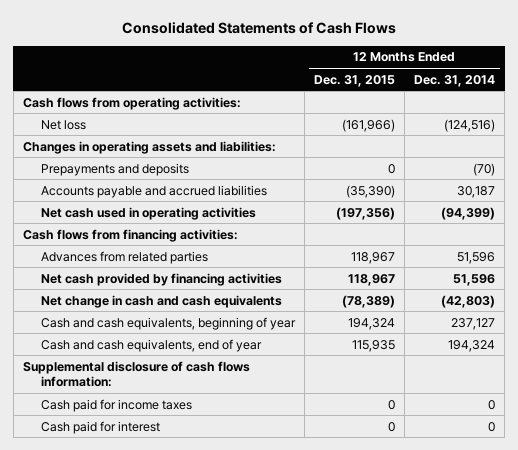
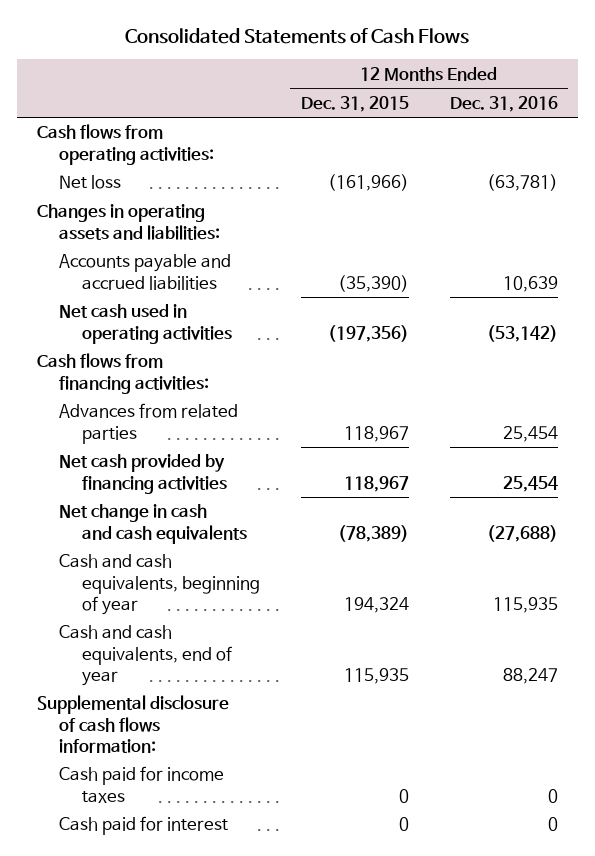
[413,74,495,87] Dec. 31, 2014 -> none
none -> [449,95,558,112] Dec. 31, 2016
[40,162,189,176] Prepayments and deposits -> none

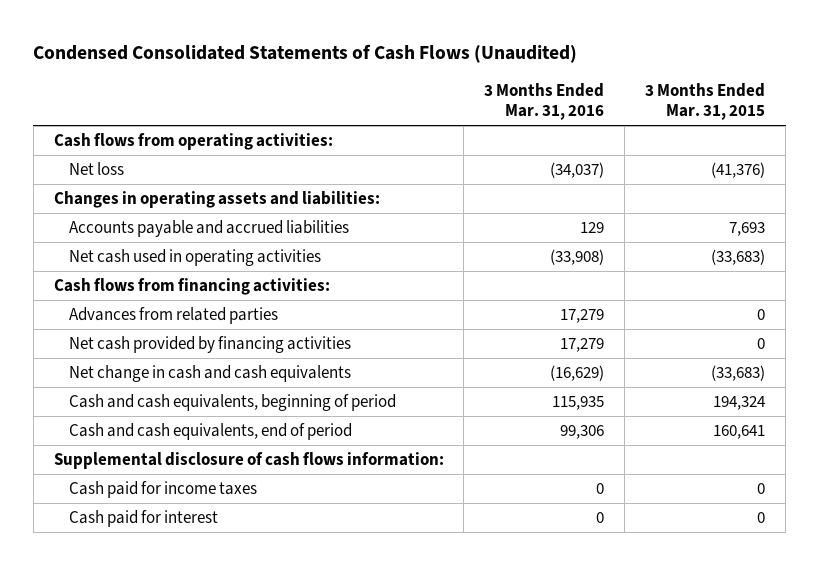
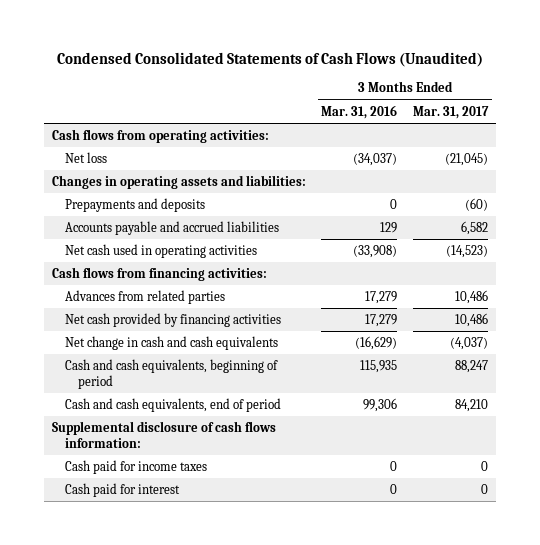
[645,83,766,121] 3 Months Ended Mar. 31, 2015 -> none
none -> [412,105,489,119] Mar. 31, 2017
none -> [65,197,206,212] Prepayments and deposits

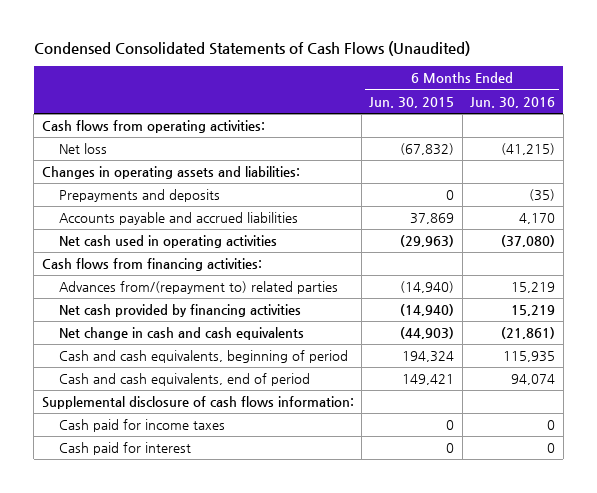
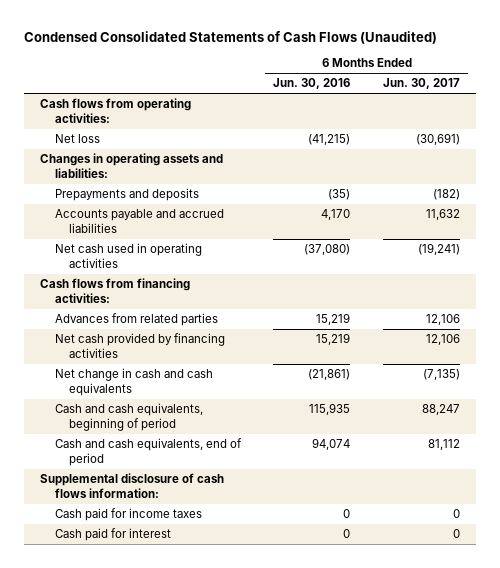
[369,96,455,108] Jun. 30, 2015 -> none
none -> [383,78,461,90] Jun. 30, 2017
[59,281,339,295] Advances from/(repayment to) related parties -> [54,313,218,327] Advances from related parties

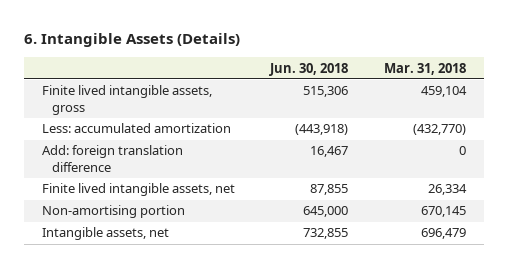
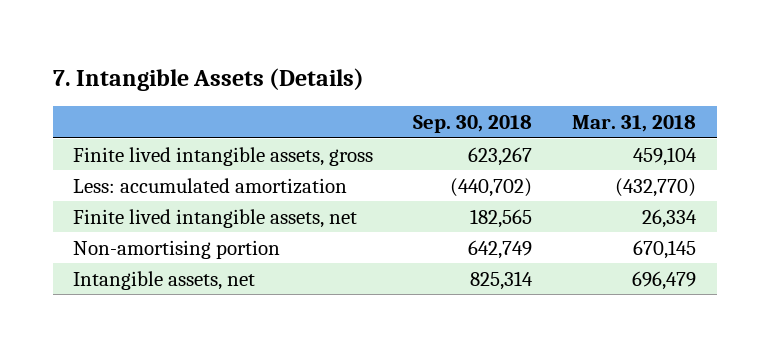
[23,33,240,48] 6. Intangible Assets (Details) -> [53,67,365,91] 7. Intangible Assets (Details)
[269,62,349,76] Jun. 30, 2018 -> none
none -> [413,115,533,134] Sep. 30, 2018
[41,145,183,172] Add: foreign translation difference -> none

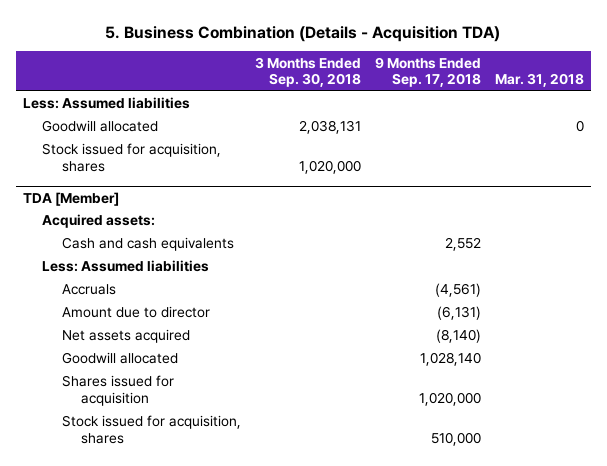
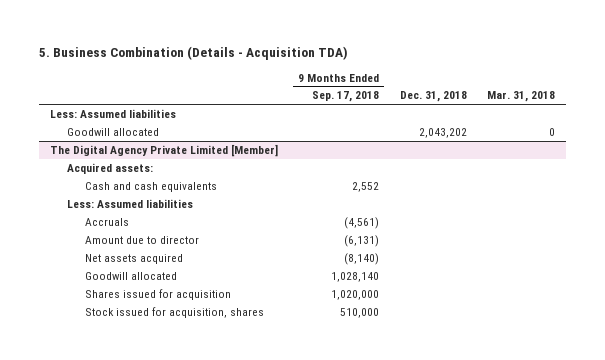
[254,56,361,88] 3 Months Ended Sep. 30, 2018 -> none
none -> [399,91,467,103] Dec. 31, 2018
[42,143,222,172] Stock issued for acquisition, shares -> none
[23,191,120,206] TDA [Member] -> [49,143,278,157] The Digital Agency Private Limited [Member]

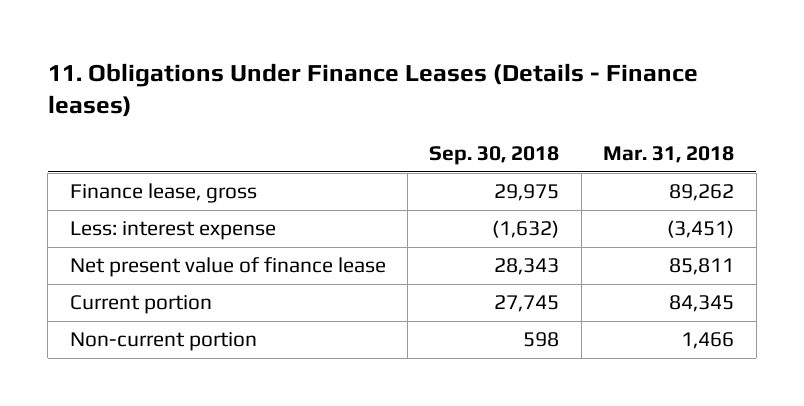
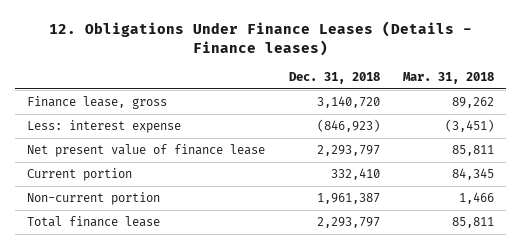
[47,62,698,118] 11. Obligations Under Finance Leases (Details - Finance leases) -> [48,20,472,56] 12. Obligations Under Finance Leases (Details - Finance leases)
[429,145,560,165] Sep. 30, 2018 -> none
none -> [288,72,380,85] Dec. 31, 2018
none -> [26,216,160,228] Total finance lease

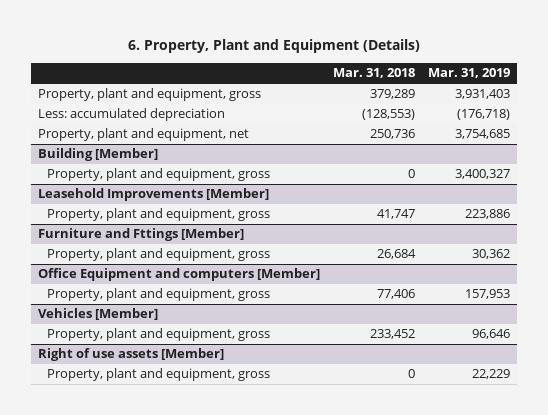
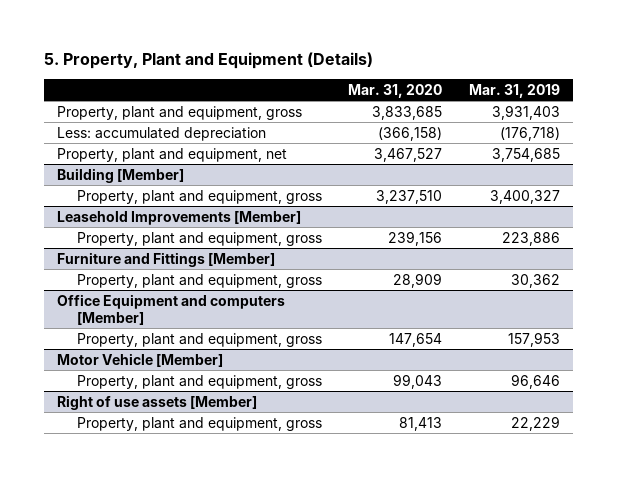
[128,39,421,54] 6. Property, Plant and Equipment (Details) -> [43,52,373,70] 5. Property, Plant and Equipment (Details)
[333,68,416,79] Mar. 31, 2018 -> none
none -> [348,83,443,98] Mar. 31, 2020
[38,228,245,242] Furniture and Fttings [Member] -> [57,251,276,267] Furniture and Fittings [Member]
[38,308,159,321] Vehicles [Member] -> [57,352,224,367] Motor Vehicle [Member]

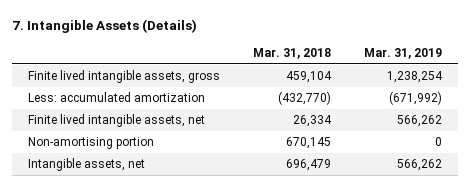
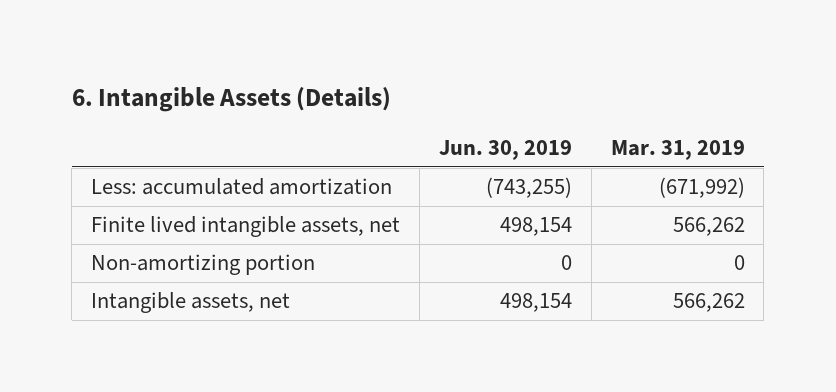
[11,19,197,34] 7. Intangible Assets (Details) -> [71,87,391,113] 6. Intangible Assets (Details)
[252,48,331,60] Mar. 31, 2018 -> none
none -> [438,140,572,161] Jun. 30, 2019
[28,70,221,84] Finite lived intangible assets, gross -> none
[28,137,155,150] Non-amortising portion -> [91,254,316,276] Non-amortizing portion

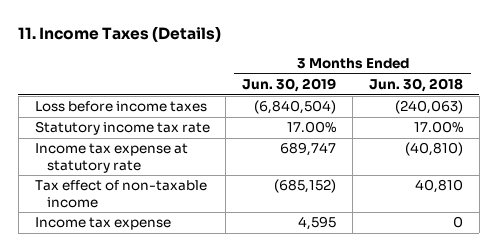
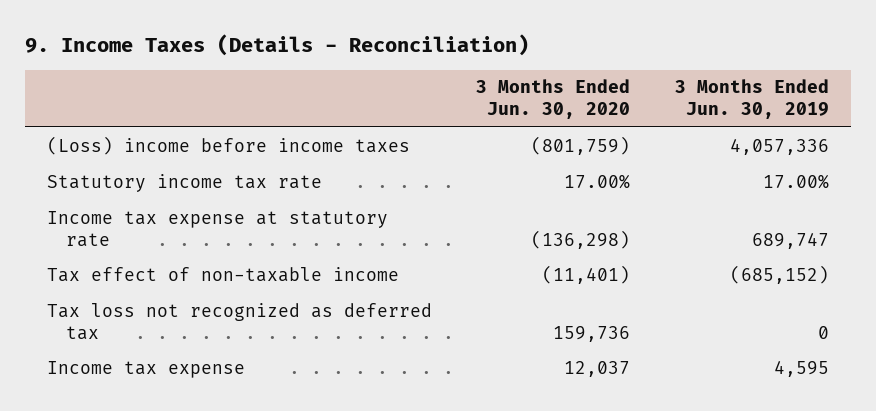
[18,26,222,43] 11. Income Taxes (Details) -> [25,34,530,57] 9. Income Taxes (Details - Reconciliation)
[368,78,463,93] Jun. 30, 2018 -> none
none -> [476,79,631,120] 3 Months Ended Jun. 30, 2020
[34,101,207,113] Loss before income taxes -> [47,135,411,155] (Loss) income before income taxes
[254,100,337,115] (6,840,504) -> [729,137,829,155] 4,057,336
none -> [47,302,433,340] Tax loss not recognized as deferred tax

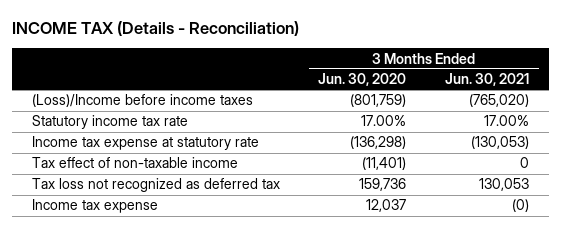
[25,34,530,57] 9. Income Taxes (Details - Reconciliation) -> [12,21,300,37] INCOME TAX (Details - Reconciliation)
[674,79,829,120] 3 Months Ended Jun. 30, 2019 -> none
none -> [445,73,530,87] Jun. 30, 2021
[47,135,411,155] (Loss) income before income taxes -> [31,94,253,108] (Loss)/Income before income taxes

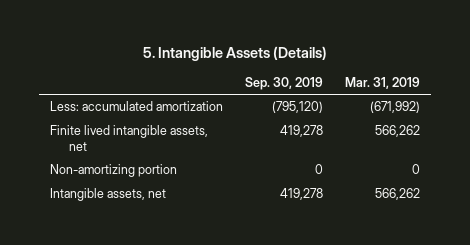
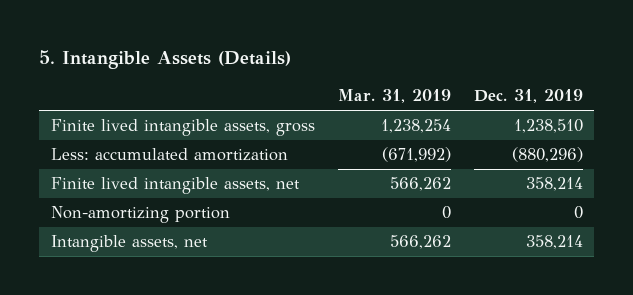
[244,77,323,91] Sep. 30, 2019 -> none
none -> [473,89,583,104] Dec. 31, 2019
none -> [50,119,315,137] Finite lived intangible assets, gross

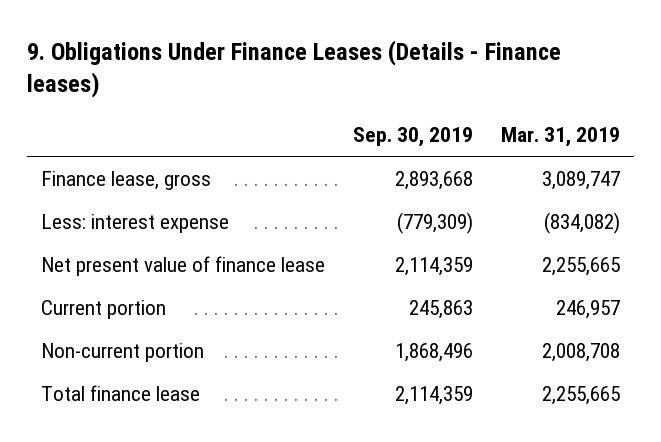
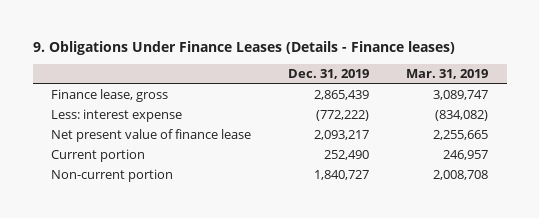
[353,127,474,148] Sep. 30, 2019 -> none
none -> [288,69,370,80] Dec. 31, 2019
[41,384,201,401] Total finance lease -> none

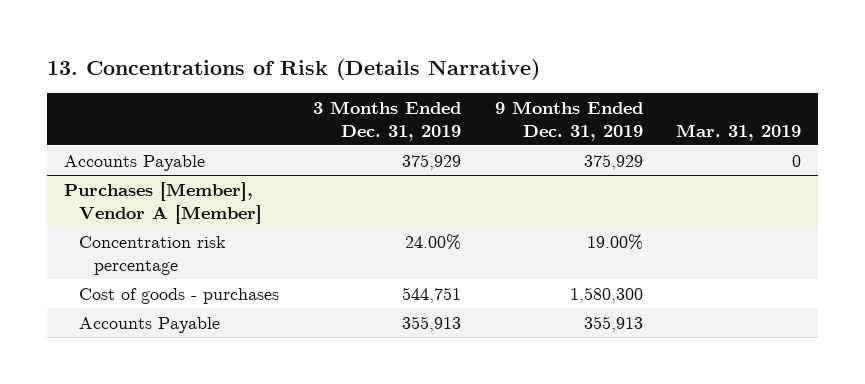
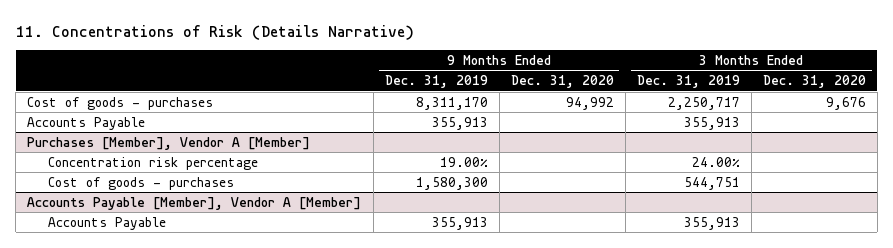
[47,59,541,81] 13. Concentrations of Risk (Details Narrative) -> [15,24,414,40] 11. Concentrations of Risk (Details Narrative)
[676,123,802,141] Mar. 31, 2019 -> none
none -> [510,75,614,89] Dec. 31, 2020
none -> [762,75,866,89] Dec. 31, 2020
none -> [27,96,214,110] Cost of goods - purchases
[401,153,461,170] 375,929 -> [683,116,740,130] 355,913
[583,153,643,170] 375,929 -> [431,116,488,130] 355,913
none -> [27,196,362,210] Accounts Payable [Member], Vendor A [Member]

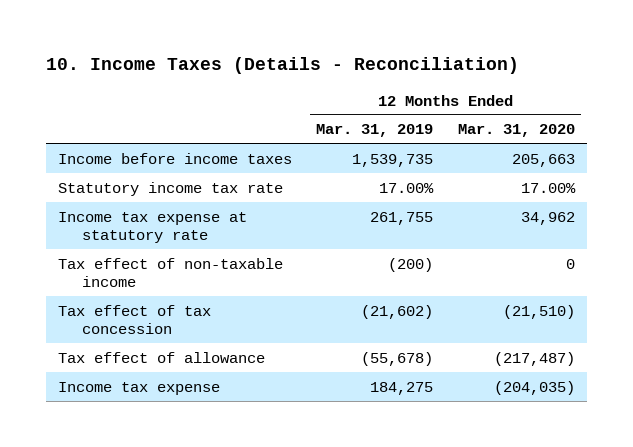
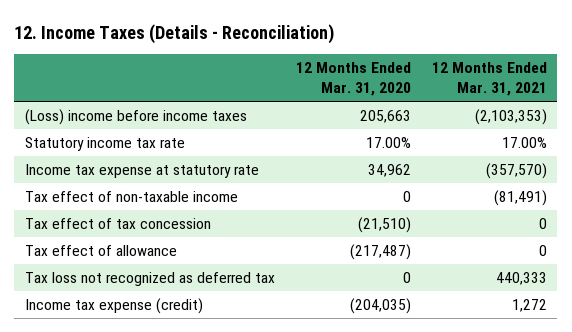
[45,57,519,75] 10. Income Taxes (Details - Reconciliation) -> [14,23,335,44] 12. Income Taxes (Details - Reconciliation)
[316,124,434,138] Mar. 31, 2019 -> none
none -> [431,62,547,97] 12 Months Ended Mar. 31, 2021
[58,152,293,164] Income before income taxes -> [24,109,247,126] (Loss) income before income taxes
none -> [24,272,275,287] Tax loss not recognized as deferred tax
[58,381,221,395] Income tax expense -> [24,298,203,315] Income tax expense (credit)

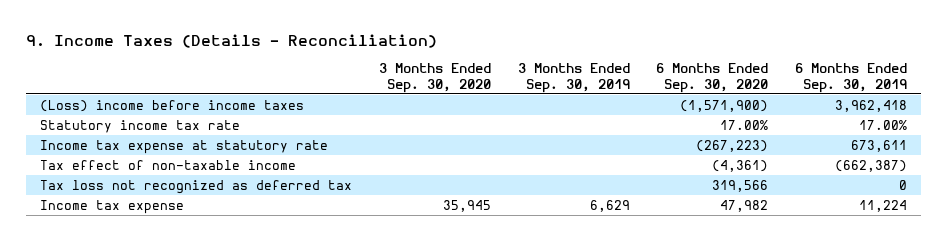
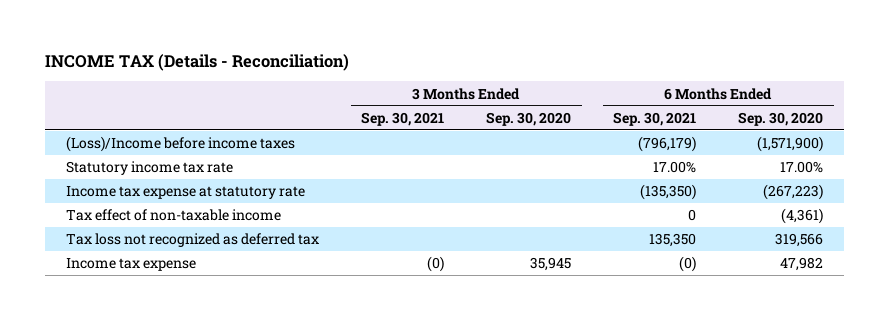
[26,33,438,48] 9. Income Taxes (Details - Reconciliation) -> [45,54,350,72] INCOME TAX (Details - Reconciliation)
[517,62,630,93] 3 Months Ended Sep. 30, 2019 -> none
[795,62,908,93] 6 Months Ended Sep. 30, 2019 -> none
none -> [361,111,445,126] Sep. 30, 2021
none -> [613,111,697,126] Sep. 30, 2021
[39,99,304,112] (Loss) income before income taxes -> [66,136,296,153] (Loss)/Income before income taxes

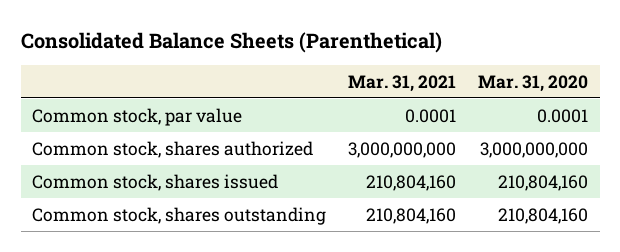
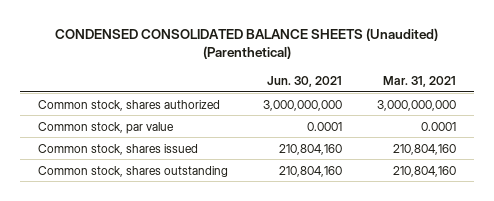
[20,31,442,53] Consolidated Balance Sheets (Parenthetical) -> [55,27,439,60] CONDENSED CONSOLIDATED BALANCE SHEETS (Unaudited) (Parenthetical)
[478,74,589,92] Mar. 31, 2020 -> none
none -> [267,75,343,87] Jun. 30, 2021
[32,107,243,126] Common stock, par value -> [38,121,175,134] Common stock, par value

